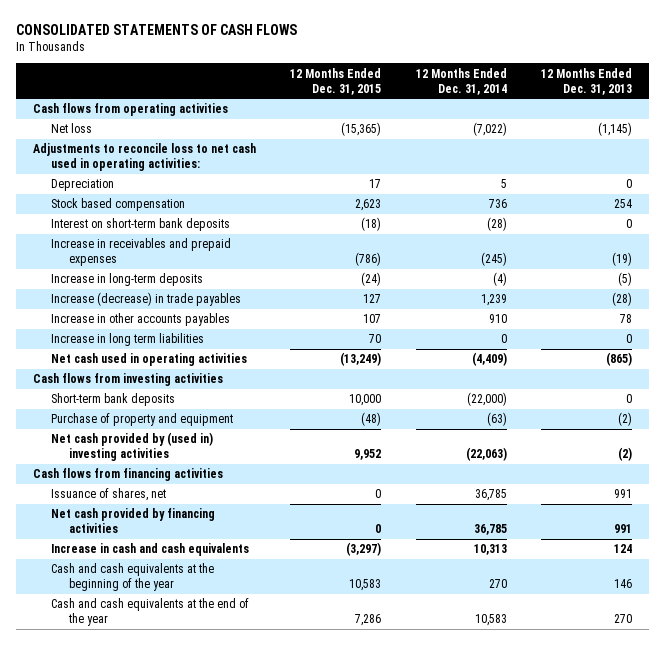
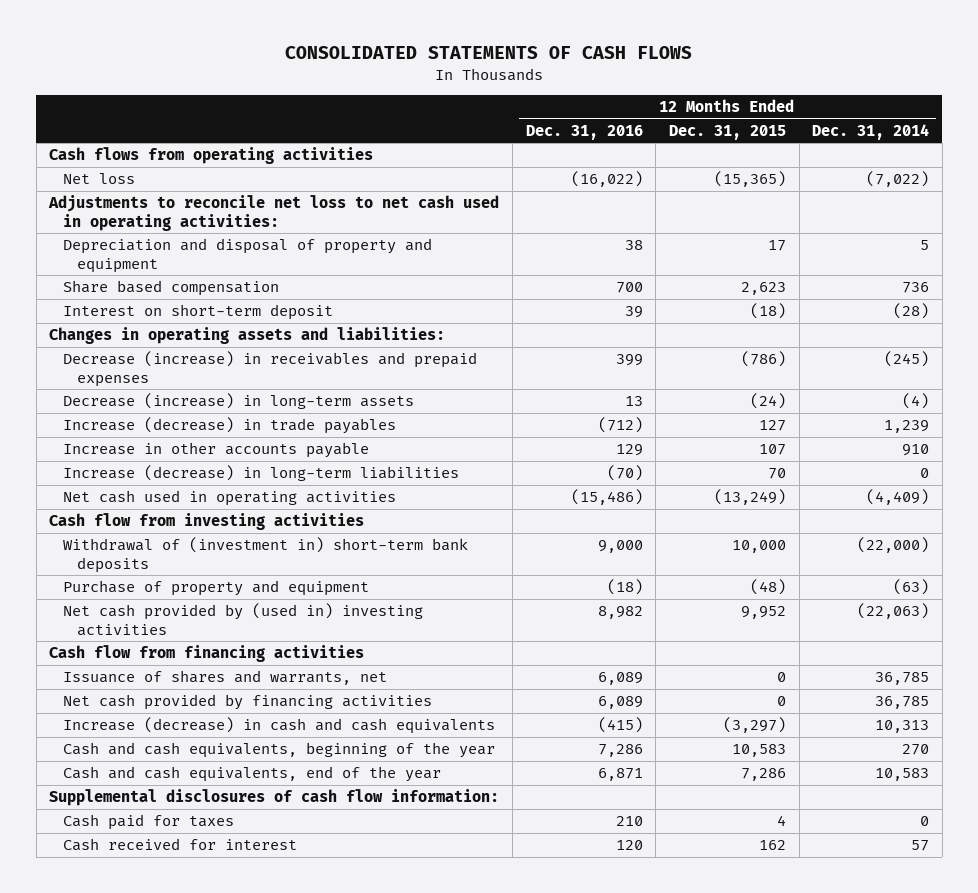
[540,67,632,95] 12 Months Ended Dec. 31, 2013 -> none
none -> [525,124,643,140] Dec. 31, 2016
[33,143,257,172] Adjustments to reconcile loss to net cash used in operating activities: -> [48,195,500,231] Adjustments to reconcile net loss to net cash used in operating activities:
[51,179,115,192] Depreciation -> [62,238,432,273] Depreciation and disposal of property and equipment
[51,198,186,212] Stock based compensation -> [62,280,279,297] Share based compensation
[51,218,231,232] Interest on short-term bank deposits -> [62,304,333,321] Interest on short-term deposit
none -> [49,327,446,345] Changes in operating assets and liabilities:
[51,238,232,267] Increase in receivables and prepaid expenses -> [62,351,477,387] Decrease (increase) in receivables and prepaid expenses
[51,273,204,287] Increase in long-term deposits -> [62,393,414,410] Decrease (increase) in long-term assets
[51,313,231,327] Increase in other accounts payables -> [62,442,369,459] Increase in other accounts payable
[51,333,205,347] Increase in long term liabilities -> [62,465,459,482] Increase (decrease) in long-term liabilities
[33,373,224,387] Cash flows from investing activities -> [49,513,365,531] Cash flow from investing activities
[51,393,176,407] Short-term bank deposits -> [62,537,468,573] Withdrawal of (investment in) short-term bank deposits
[33,468,224,482] Cash flows from financing activities -> [49,645,365,663] Cash flow from financing activities
[51,488,167,502] Issuance of shares, net -> [62,670,387,686] Issuance of shares and warrants, net
[51,543,250,557] Increase in cash and cash equivalents -> [62,717,495,735] Increase (decrease) in cash and cash equivalents
[51,563,215,592] Cash and cash equivalents at the beginning of the year -> [62,742,495,759] Cash and cash equivalents, beginning of the year
[51,598,250,627] Cash and cash equivalents at the end of the year -> [62,766,441,783] Cash and cash equivalents, end of the year
none -> [49,789,500,807] Supplemental disclosures of cash flow information:
none -> [62,814,234,831] Cash paid for taxes
none -> [62,838,297,852] Cash received for interest

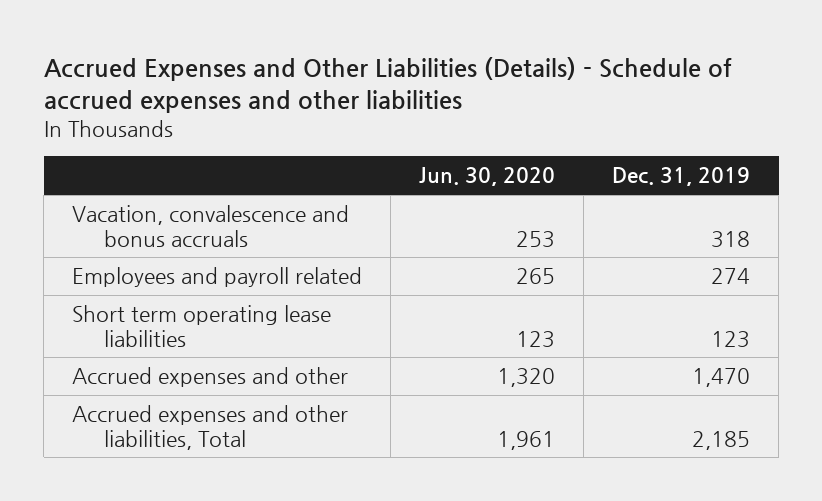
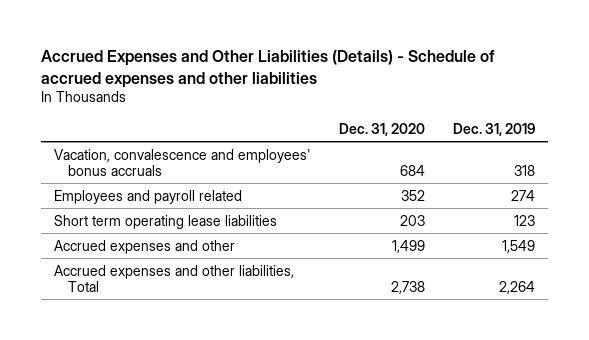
[419,167,556,187] Jun. 30, 2020 -> none
none -> [338,122,425,136] Dec. 31, 2020
[72,205,350,247] Vacation, convalescence and bonus accruals -> [54,148,312,176] Vacation, convalescence and employees' bonus accruals
[692,368,751,388] 1,470 -> [501,239,535,253] 1,549
[692,430,751,450] 2,185 -> [498,280,535,294] 2,264

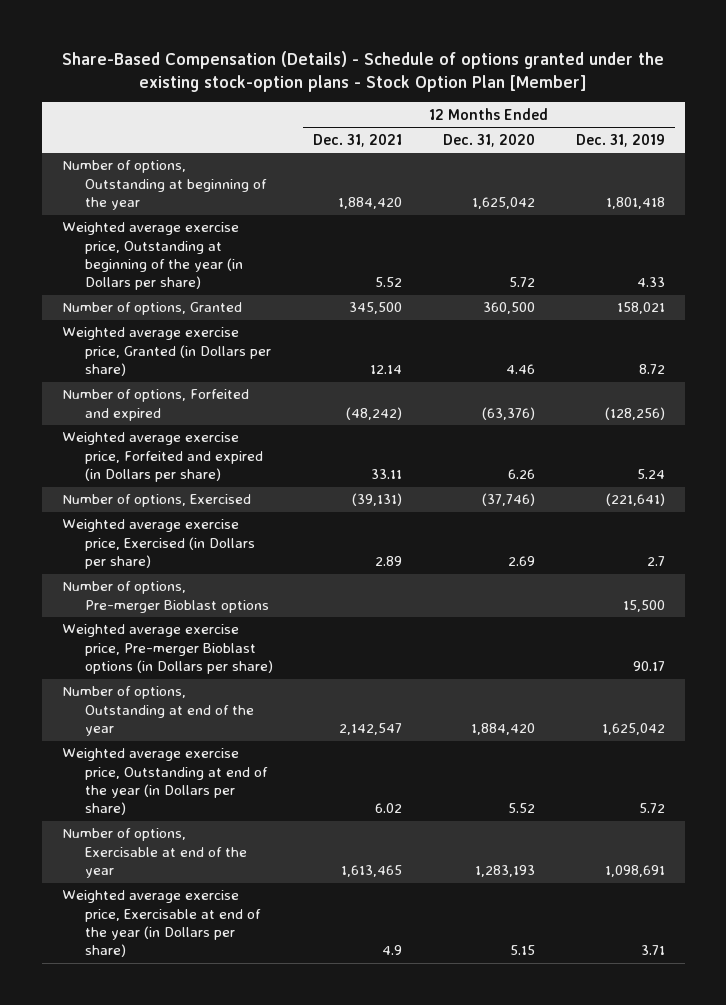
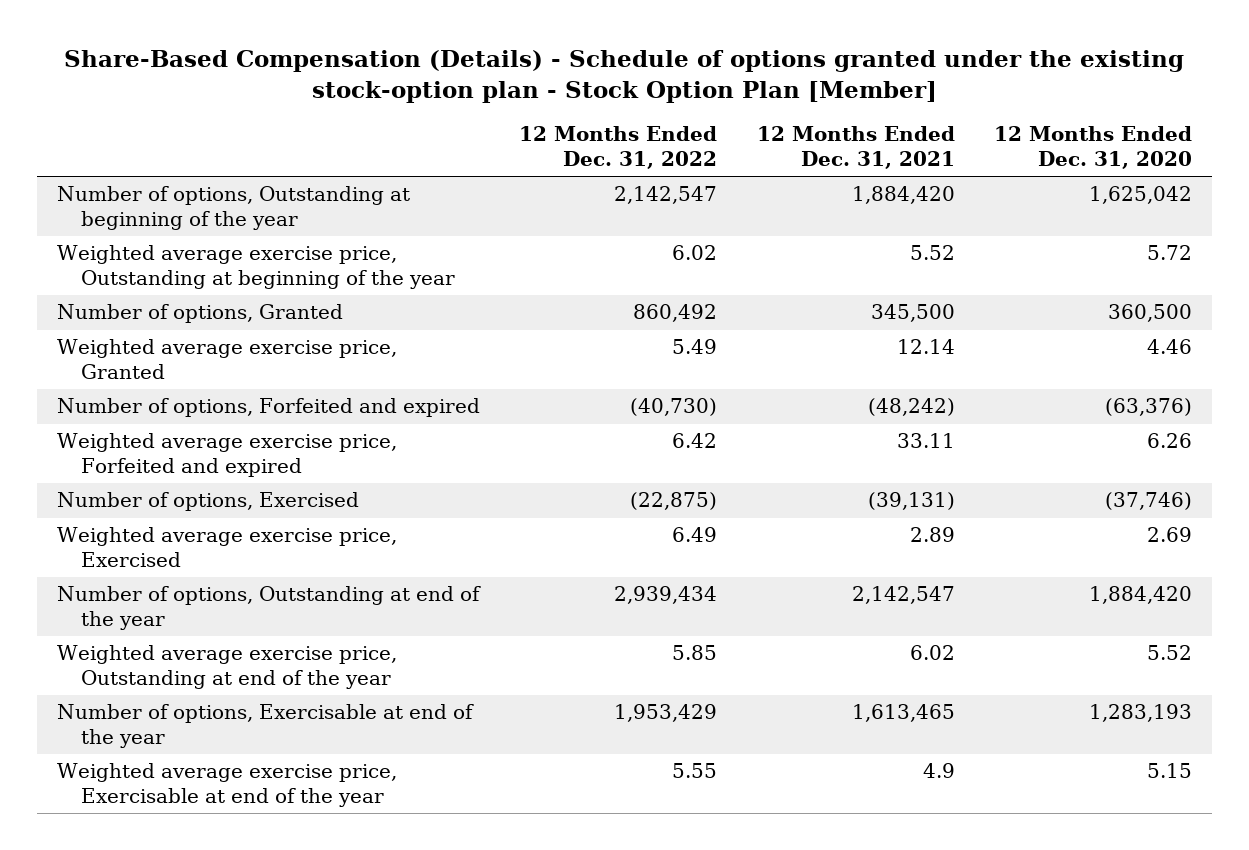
[62,50,665,92] Share-Based Compensation (Details) - Schedule of options granted under the existing stock-option plans - Stock Option Plan [Member] -> [64,50,1185,103] Share-Based Compensation (Details) - Schedule of options granted under the existing stock-option plan - Stock Option Plan [Member]
[575,133,665,147] Dec. 31, 2019 -> none
none -> [519,126,718,169] 12 Months Ended Dec. 31, 2022
[61,222,243,291] Weighted average exercise price, Outstanding at beginning of the year (in Dollars per share) -> [56,245,456,289] Weighted average exercise price, Outstanding at beginning of the year
[61,327,271,377] Weighted average exercise price, Granted (in Dollars per share) -> [56,339,397,379] Weighted average exercise price, Granted
[61,432,263,483] Weighted average exercise price, Forfeited and expired (in Dollars per share) -> [56,433,397,477] Weighted average exercise price, Forfeited and expired
[61,581,269,613] Number of options, Pre-merger Bioblast options -> none
[61,624,273,675] Weighted average exercise price, Pre-merger Bioblast options (in Dollars per share) -> none
[61,519,255,570] Weighted average exercise price, Exercised (in Dollars per share) -> [56,527,397,567] Weighted average exercise price, Exercised
[61,748,268,816] Weighted average exercise price, Outstanding at end of the year (in Dollars per share) -> [56,645,397,689] Weighted average exercise price, Outstanding at end of the year
[61,890,261,958] Weighted average exercise price, Exercisable at end of the year (in Dollars per share) -> [56,763,397,807] Weighted average exercise price, Exercisable at end of the year

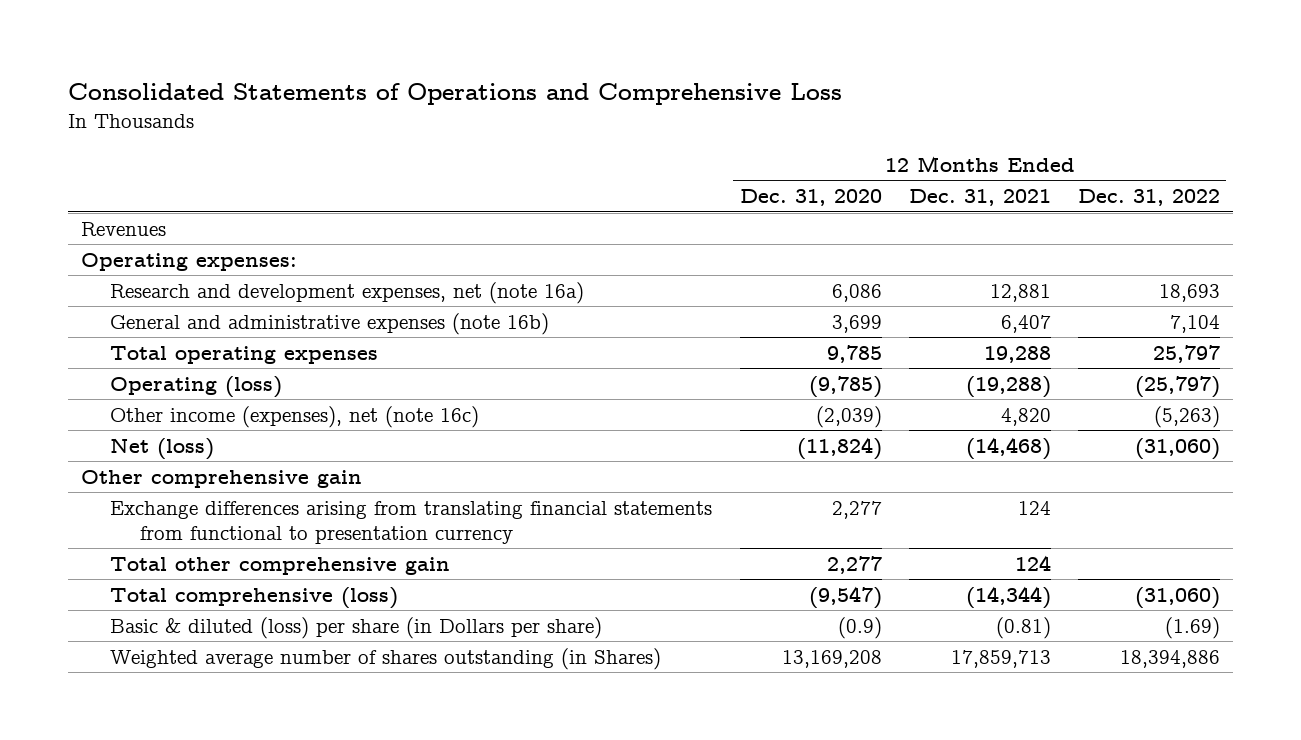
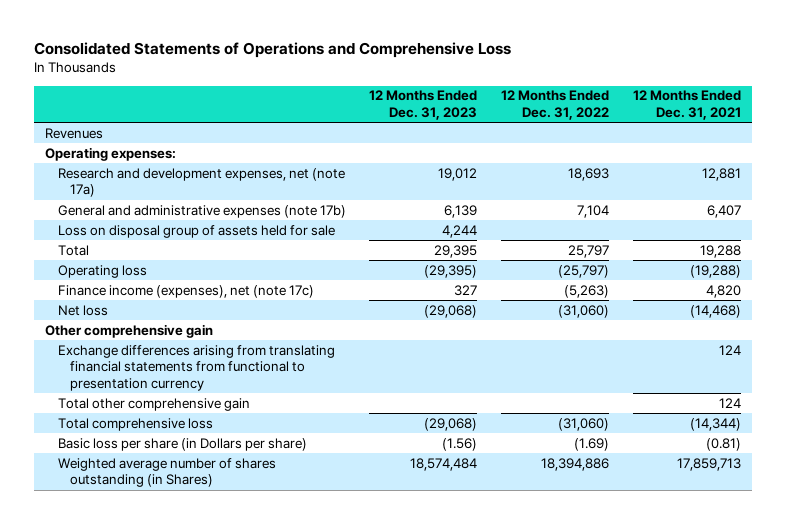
[739,189,882,207] Dec. 31, 2020 -> none
none -> [369,90,478,121] 12 Months Ended Dec. 31, 2023
[110,281,585,304] Research and development expenses, net (note 16a) -> [57,167,345,198] Research and development expenses, net (note 17a)
[110,312,550,335] General and administrative expenses (note 16b) -> [57,204,346,218] General and administrative expenses (note 17b)
none -> [57,224,335,238] Loss on disposal group of assets held for sale
[110,345,379,364] Total operating expenses -> [57,244,89,256] Total
[110,375,283,398] Operating (loss) -> [57,264,147,278] Operating loss
[110,405,480,428] Other income (expenses), net (note 16c) -> [57,284,314,298] Finance income (expenses), net (note 17c)
[110,437,215,460] Net (loss) -> [57,304,108,316] Net loss
[110,586,399,609] Total comprehensive (loss) -> [57,417,213,431] Total comprehensive loss
[110,616,603,639] Basic & diluted (loss) per share (in Dollars per share) -> [57,437,307,451] Basic loss per share (in Dollars per share)

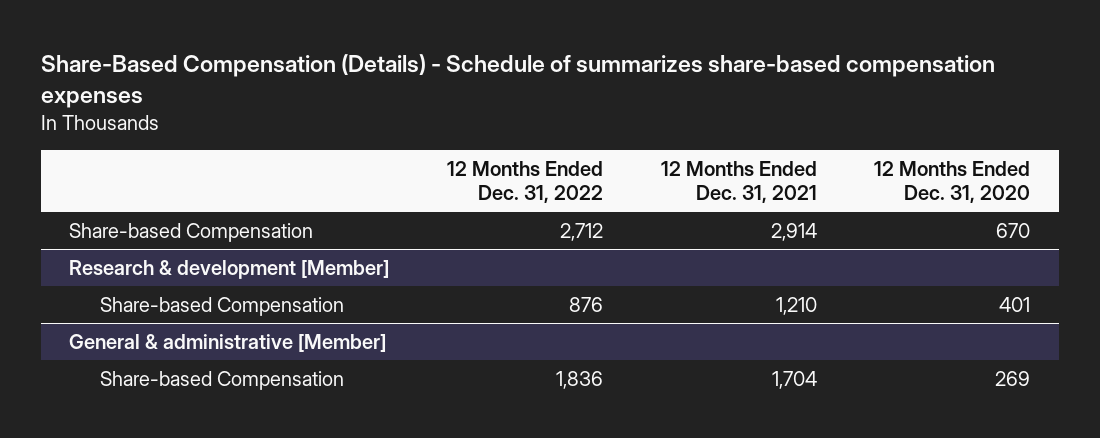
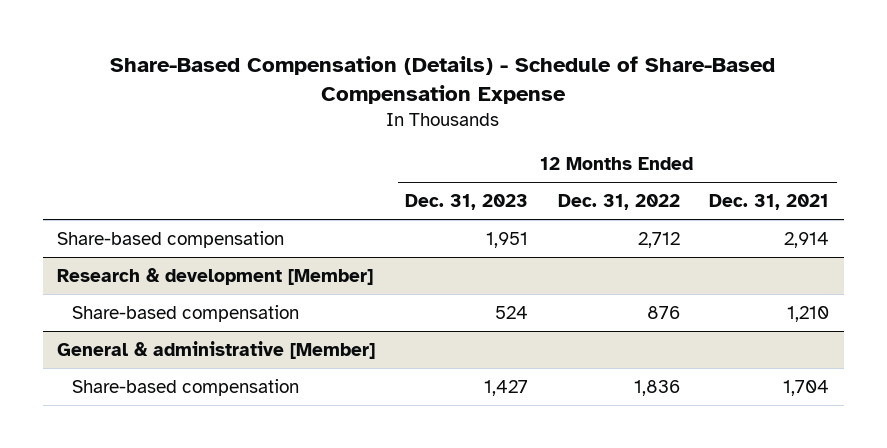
[40,53,995,108] Share-Based Compensation (Details) - Schedule of summarizes share-based compensation expenses -> [110,55,776,104] Share-Based Compensation (Details) - Schedule of Share-Based Compensation Expense
[874,160,1031,204] 12 Months Ended Dec. 31, 2020 -> none
none -> [405,194,529,211] Dec. 31, 2023
[69,222,314,242] Share-based Compensation -> [57,230,285,248] Share-based compensation
[100,296,345,316] Share-based Compensation -> [72,304,300,322] Share-based compensation
[100,370,345,390] Share-based Compensation -> [72,378,300,396] Share-based compensation

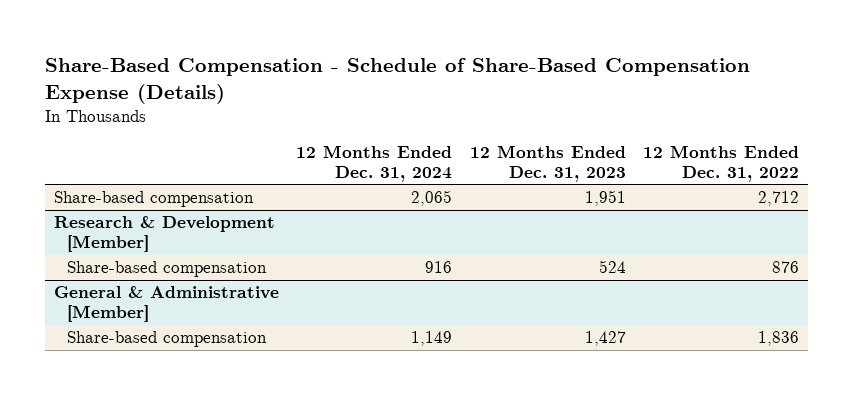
[110,55,776,104] Share-Based Compensation (Details) - Schedule of Share-Based Compensation Expense -> [45,58,751,104] Share-Based Compensation - Schedule of Share-Based Compensation Expense (Details)
[709,194,830,211] Dec. 31, 2021 -> none
none -> [296,144,453,182] 12 Months Ended Dec. 31, 2024
[57,267,374,285] Research & development [Member] -> [54,216,276,253] Research & Development [Member]
[57,340,376,359] General & administrative [Member] -> [54,286,280,323] General & Administrative [Member]

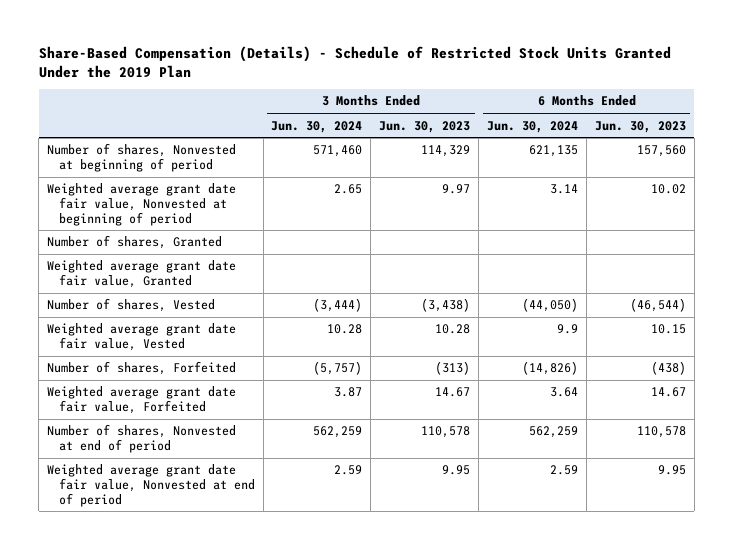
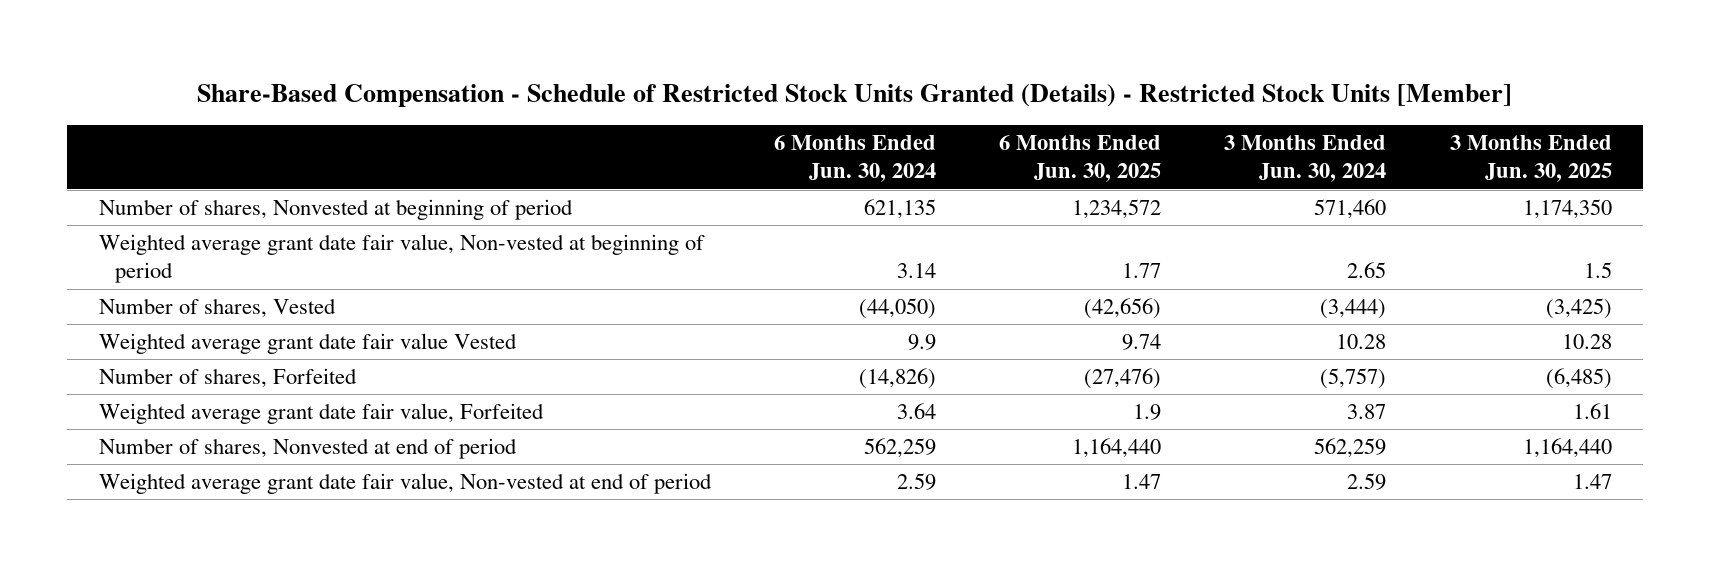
[38,45,671,78] Share-Based Compensation (Details) - Schedule of Restricted Stock Units Granted Under the 2019 Plan -> [197,84,1513,108] Share-Based Compensation - Schedule of Restricted Stock Units Granted (Details) - Restricted Stock Units [Member]
[379,120,471,133] Jun. 30, 2023 -> none
[595,120,687,133] Jun. 30, 2023 -> none
none -> [999,135,1162,183] 6 Months Ended Jun. 30, 2025
none -> [1449,135,1612,183] 3 Months Ended Jun. 30, 2025
[47,235,223,250] Number of shares, Granted -> none
[47,260,237,288] Weighted average grant date fair value, Granted -> none
[47,183,237,226] Weighted average grant date fair value, Nonvested at beginning of period -> [98,234,705,284] Weighted average grant date fair value, Non-vested at beginning of period
[47,323,237,351] Weighted average grant date fair value, Vested -> [98,333,517,355] Weighted average grant date fair value Vested
[47,464,255,507] Weighted average grant date fair value, Nonvested at end of period -> [98,473,712,495] Weighted average grant date fair value, Non-vested at end of period

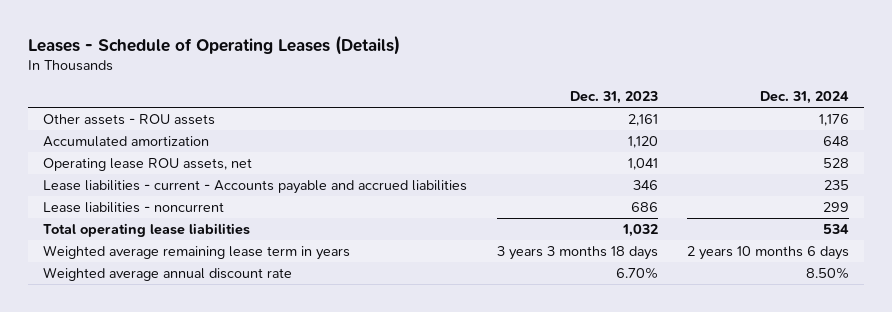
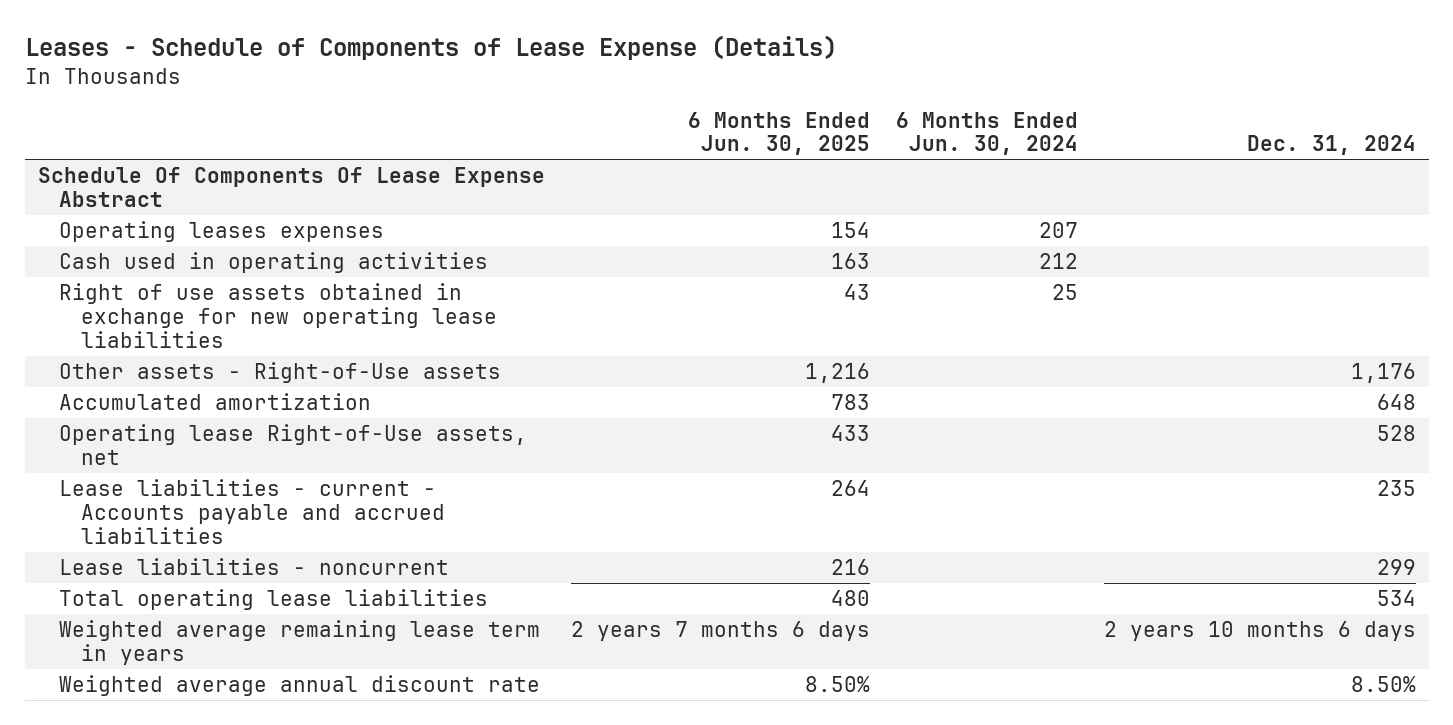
[28,34,401,55] Leases - Schedule of Operating Leases (Details) -> [24,35,837,61] Leases - Schedule of Components of Lease Expense (Details)
[569,91,658,105] Dec. 31, 2023 -> none
none -> [687,111,870,156] 6 Months Ended Jun. 30, 2025
none -> [895,111,1078,156] 6 Months Ended Jun. 30, 2024
none -> [37,167,545,207] Schedule Of Components Of Lease Expense Abstract
none -> [59,221,385,243] Operating leases expenses
none -> [59,252,489,274] Cash used in operating activities
none -> [59,283,498,348] Right of use assets obtained in exchange for new operating lease liabilities
[42,114,215,126] Other assets - ROU assets -> [59,362,502,384] Other assets - Right-of-Use assets
[42,158,252,172] Operating lease ROU assets, net -> [59,424,528,465] Operating lease Right-of-Use assets, net

